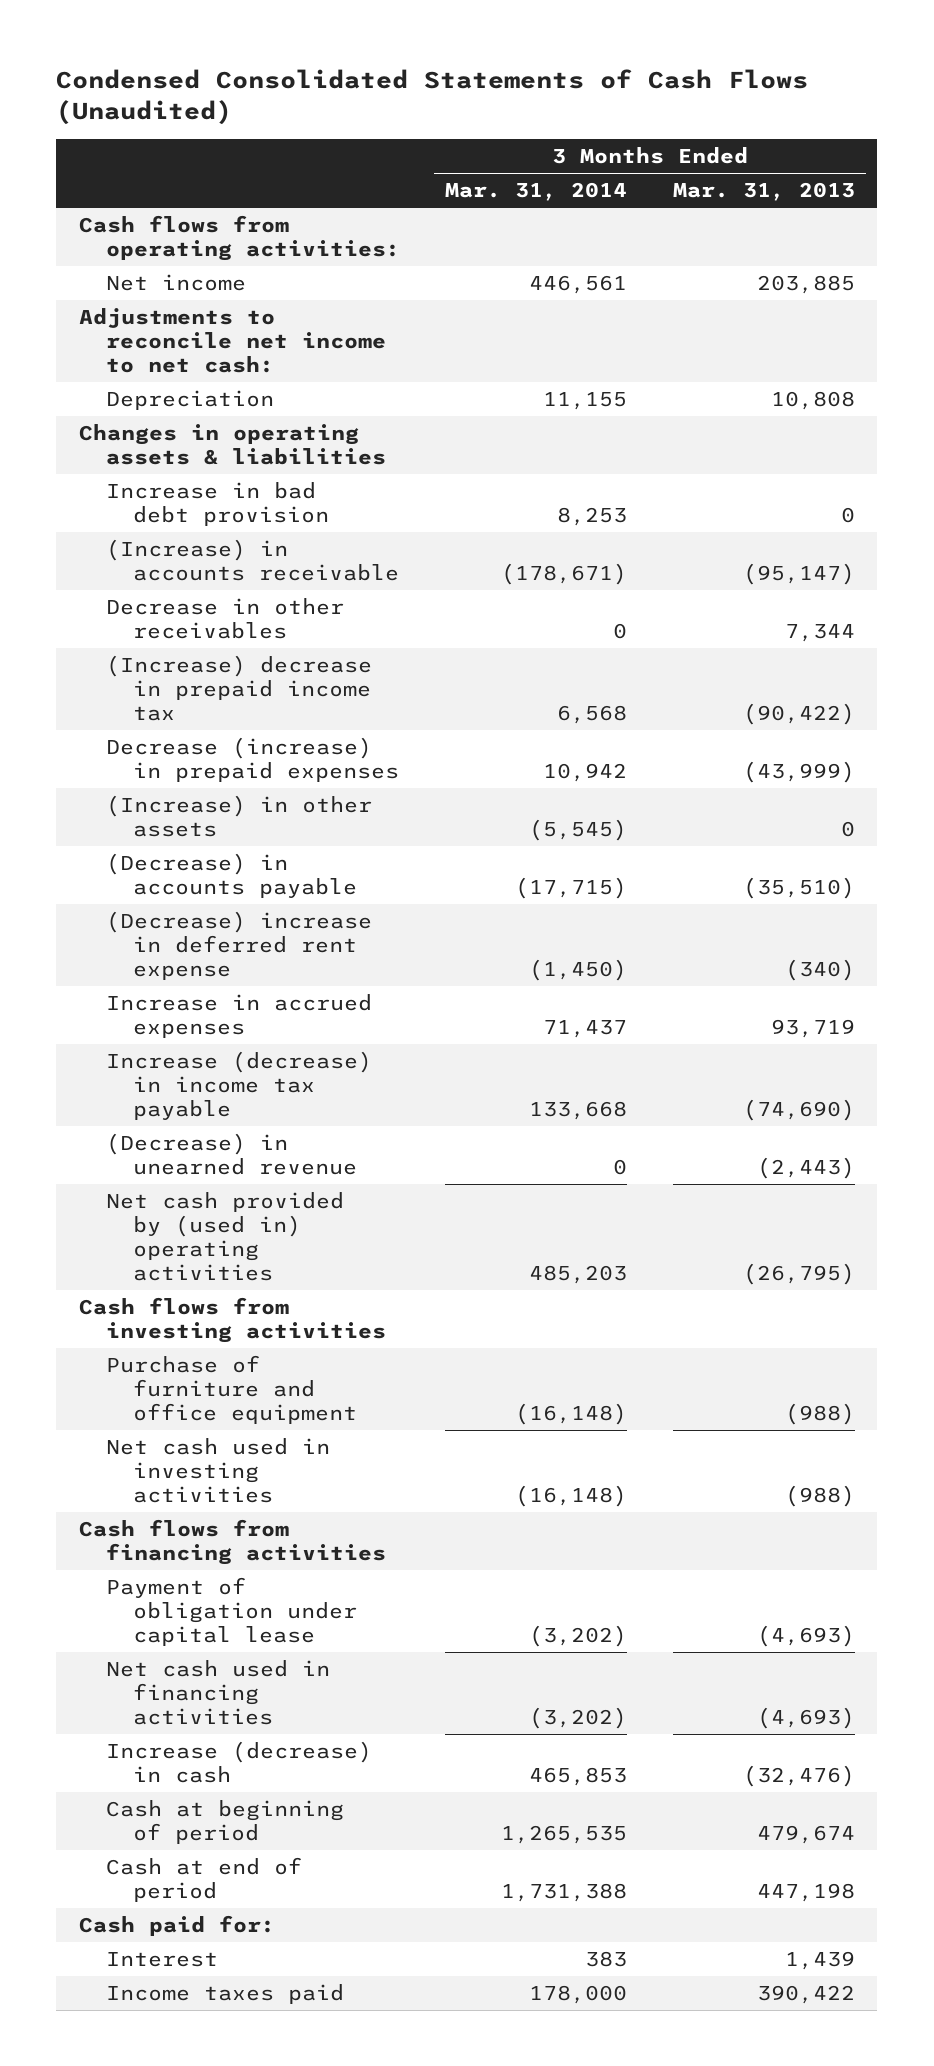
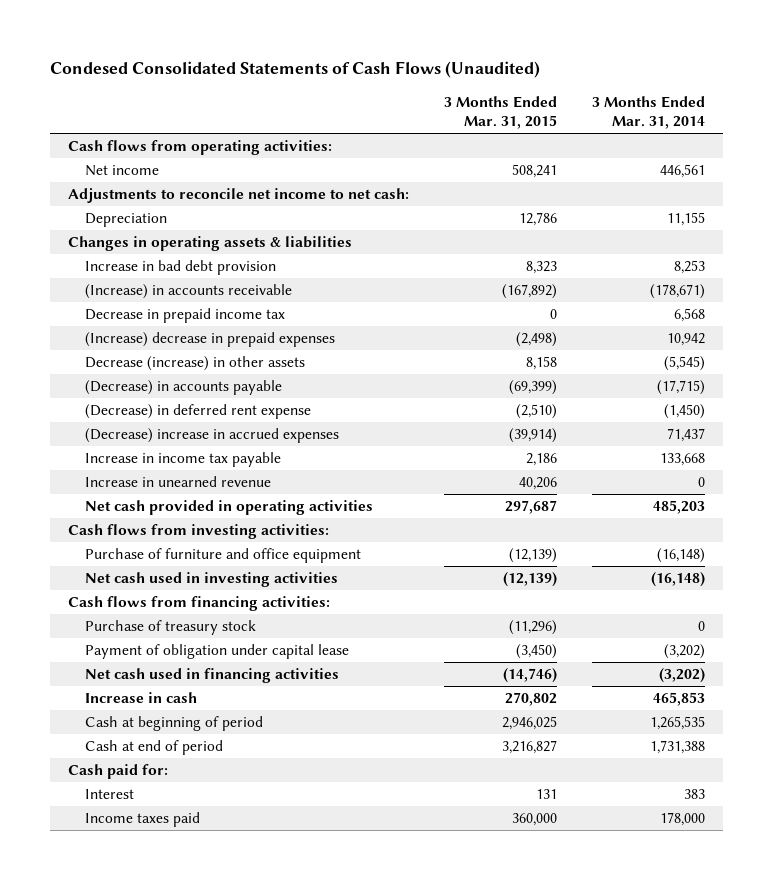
[56,68,809,125] Condensed Consolidated Statements of Cash Flows (Unaudited) -> [50,61,541,79] Condesed Consolidated Statements of Cash Flows (Unaudited)
[672,182,855,202] Mar. 31, 2013 -> none
none -> [443,95,557,130] 3 Months Ended Mar. 31, 2015
[106,598,345,640] Decrease in other receivables -> none
[106,655,373,722] (Increase) decrease in prepaid income tax -> [84,308,285,324] Decrease in prepaid income tax
[106,737,400,783] Decrease (increase) in prepaid expenses -> [84,332,335,348] (Increase) decrease in prepaid expenses
[106,795,373,838] (Increase) in other assets -> [84,356,305,372] Decrease (increase) in other assets
[106,911,373,981] (Decrease) increase in deferred rent expense -> [84,404,311,420] (Decrease) in deferred rent expense
[106,994,373,1039] Increase in accrued expenses -> [84,428,339,444] (Decrease) increase in accrued expenses
[106,1051,373,1121] Increase (decrease) in income tax payable -> [84,452,281,468] Increase in income tax payable
[106,1133,358,1176] (Decrease) in unearned revenue -> [84,476,271,488] Increase in unearned revenue
[106,1192,345,1281] Net cash provided by (used in) operating activities -> [84,500,373,516] Net cash provided in operating activities
[79,1297,387,1344] Cash flows from investing activities -> [67,524,329,540] Cash flows from investing activities:
[79,1519,387,1566] Cash flows from financing activities -> [67,596,330,612] Cash flows from financing activities:
none -> [84,620,256,636] Purchase of treasury stock
[106,1741,373,1784] Increase (decrease) in cash -> [84,692,197,704] Increase in cash

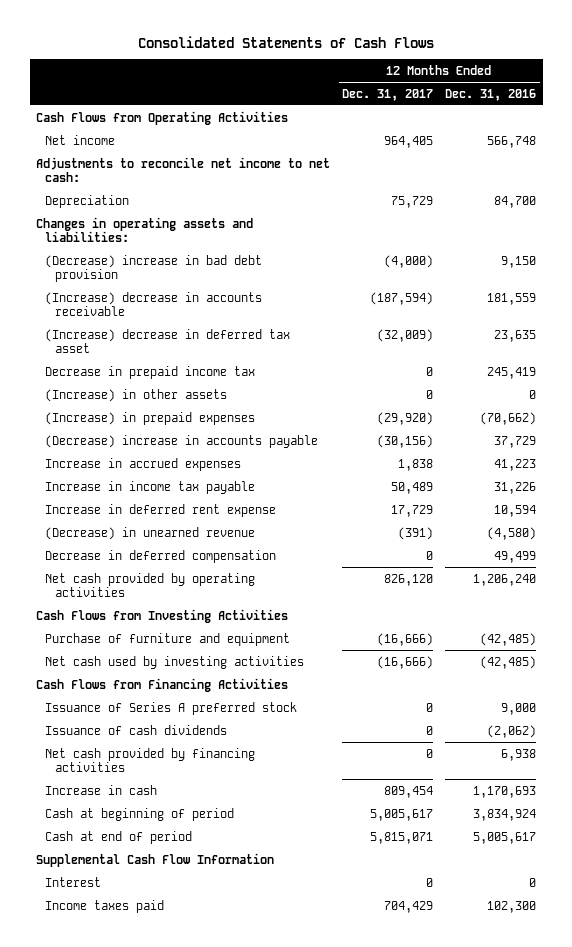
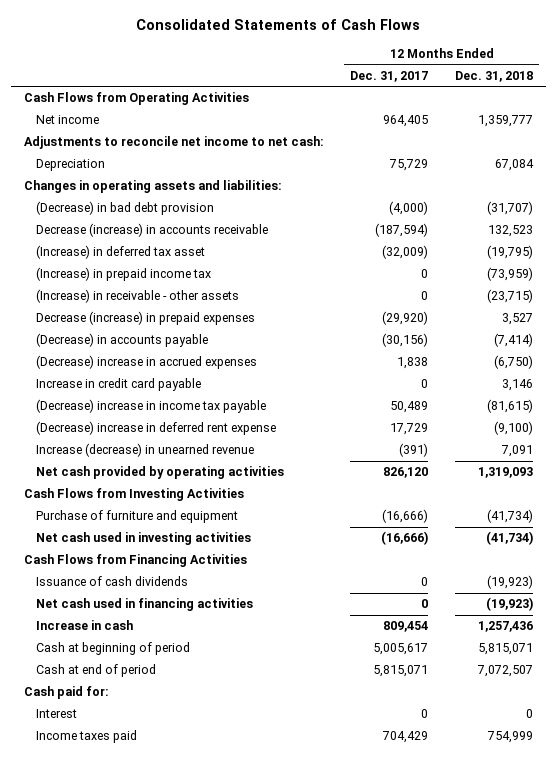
[445,88,537,101] Dec. 31, 2016 -> none
none -> [454,70,533,82] Dec. 31, 2018
[45,549,277,563] Decrease in deferred compensation -> none
[45,254,263,282] (Decrease) increase in bad debt provision -> [35,201,214,216] (Decrease) in bad debt provision
[45,291,263,316] (Increase) decrease in accounts receivable -> [35,223,268,238] Decrease (increase) in accounts receivable
[45,328,291,353] (Increase) decrease in deferred tax asset -> [35,245,205,260] (Increase) in deferred tax asset
[45,365,256,379] Decrease in prepaid income tax -> [35,267,211,282] (Increase) in prepaid income tax
[45,388,228,402] (Increase) in other assets -> [35,289,239,304] (Increase) in receivable - other assets
[45,411,256,425] (Increase) in prepaid expenses -> [35,311,255,326] Decrease (increase) in prepaid expenses
[45,434,319,448] (Decrease) increase in accounts payable -> [35,333,208,348] (Decrease) in accounts payable
[45,457,242,471] Increase in accrued expenses -> [35,355,257,370] (Decrease) increase in accrued expenses
none -> [35,378,201,392] Increase in credit card payable
[45,480,256,494] Increase in income tax payable -> [35,399,266,414] (Decrease) increase in income tax payable
[45,503,277,517] Increase in deferred rent expense -> [35,421,276,436] (Decrease) increase in deferred rent expense
[45,526,256,540] (Decrease) in unearned revenue -> [35,443,254,458] Increase (decrease) in unearned revenue
[45,655,305,669] Net cash used by investing activities -> [35,532,251,546] Net cash used in investing activities
[45,701,298,715] Issuance of Series A preferred stock -> none
[45,747,256,772] Net cash provided by financing activities -> [35,598,253,612] Net cash used in financing activities
[35,852,274,867] Supplemental Cash Flow Information -> none
none -> [23,686,109,700] Cash paid for:

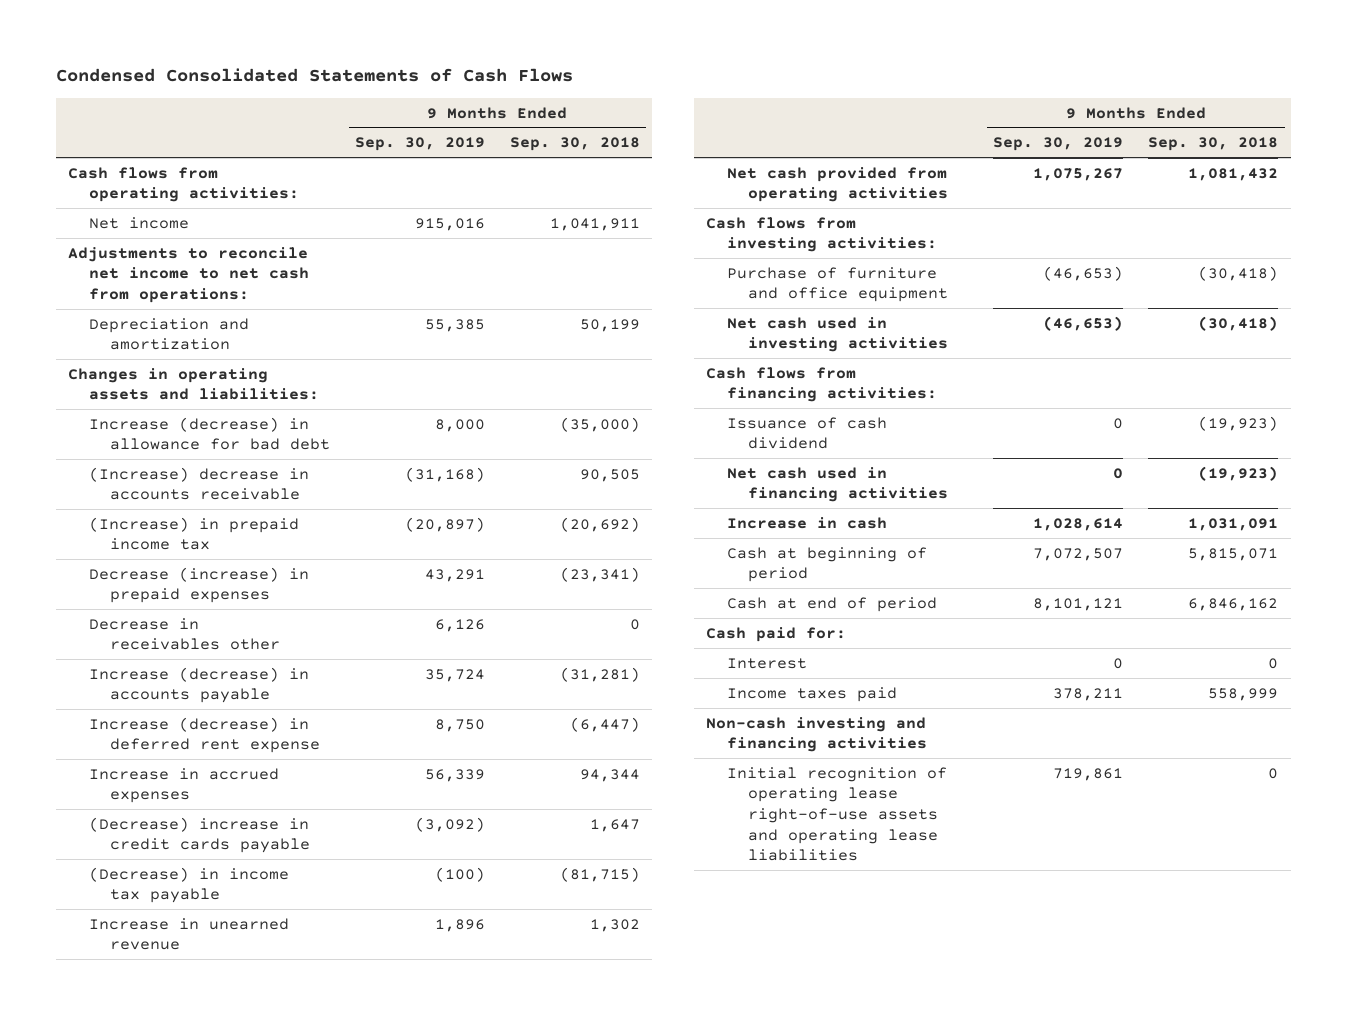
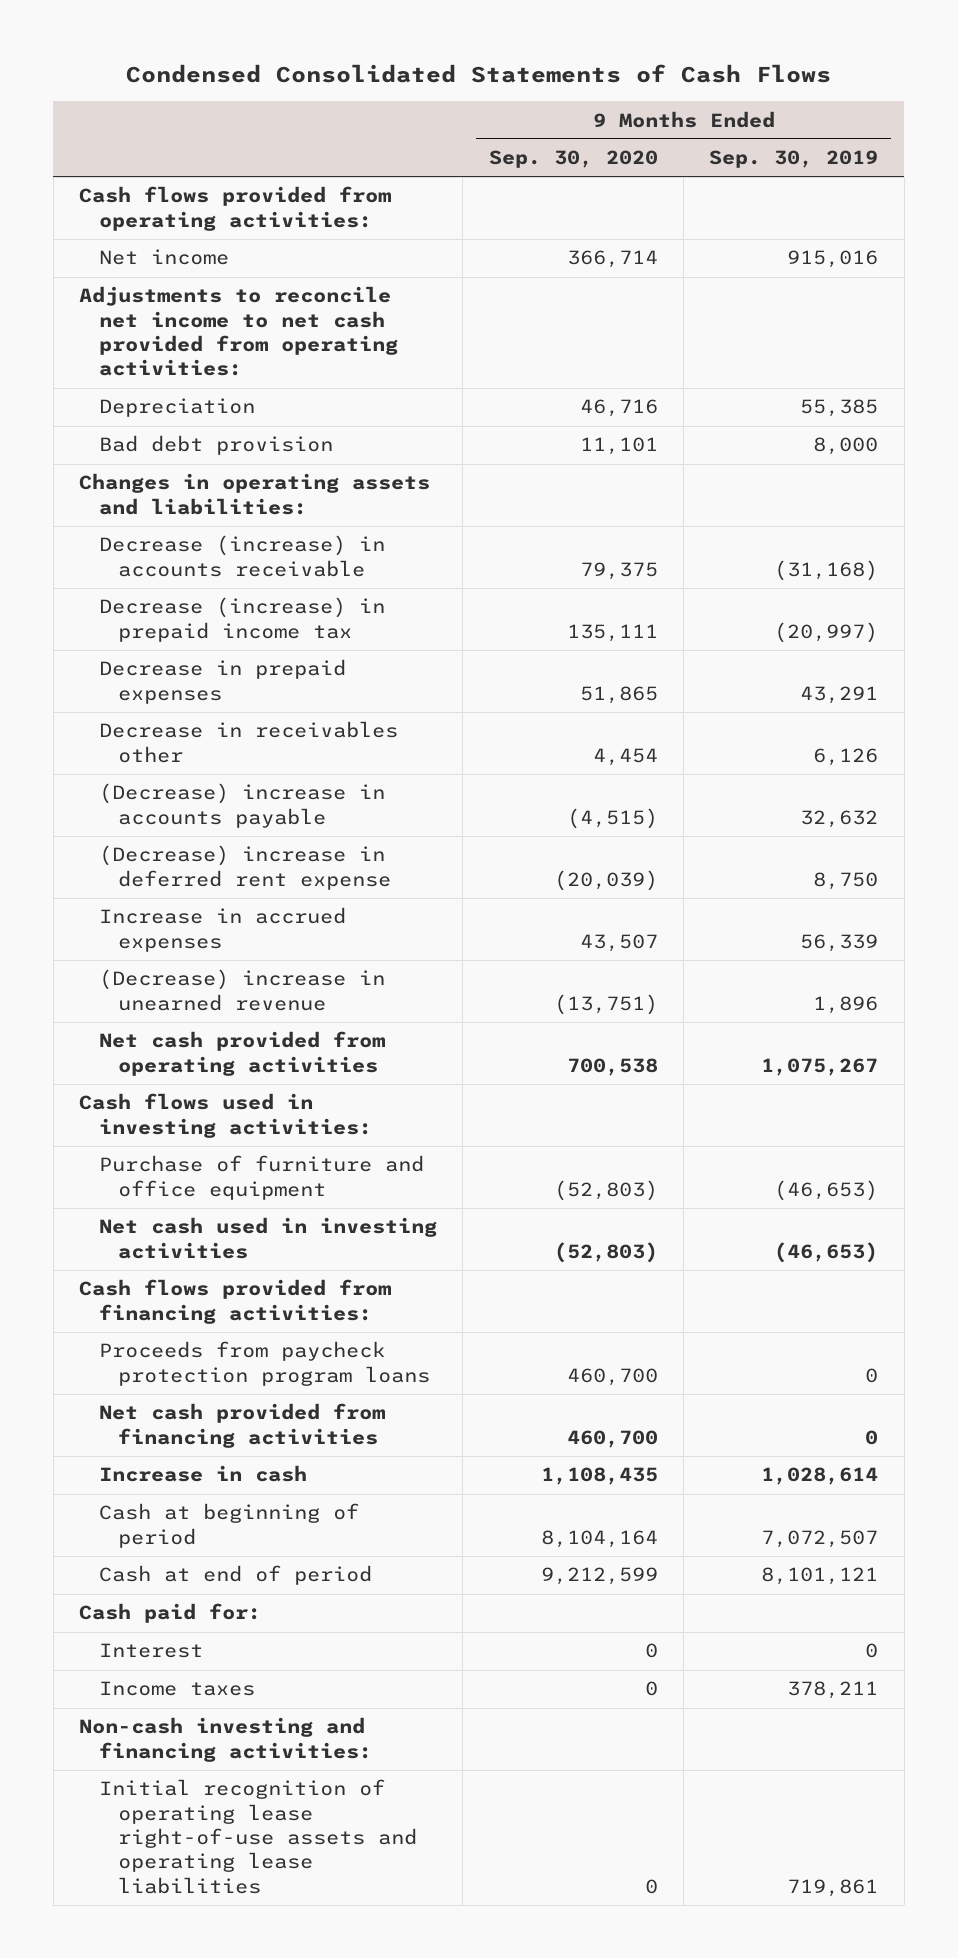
[509,137,640,152] Sep. 30, 2018 -> none
none -> [488,150,658,169] Sep. 30, 2020
[68,166,299,203] Cash flows from operating activities: -> [79,186,392,231] Cash flows provided from operating activities:
[68,246,309,304] Adjustments to reconcile net income to net cash from operations: -> [79,286,398,377] Adjustments to reconcile net income to net cash provided from operating activities:
[88,317,249,351] Depreciation and amortization -> [98,398,255,418] Depreciation
none -> [98,435,333,456] Bad debt provision
[88,416,330,451] Increase (decrease) in allowance for bad debt -> none
[88,466,309,501] (Increase) decrease in accounts receivable -> [98,535,385,577] Decrease (increase) in accounts receivable
[88,516,299,551] (Increase) in prepaid income tax -> [98,597,385,642] Decrease (increase) in prepaid income tax
[404,516,485,532] (20,897) -> [774,621,879,643] (20,997)
[88,566,309,604] Decrease (increase) in prepaid expenses -> [98,659,346,704] Decrease in prepaid expenses
[88,666,309,704] Increase (decrease) in accounts payable -> [98,783,385,828] (Decrease) increase in accounts payable
[424,668,485,682] 35,724 -> [800,809,879,828] 32,632
[88,716,320,754] Increase (decrease) in deferred rent expense -> [98,845,392,890] (Decrease) increase in deferred rent expense
[88,816,310,854] (Decrease) increase in credit cards payable -> none
[88,866,289,904] (Decrease) in income tax payable -> none
[88,917,289,951] Increase in unearned revenue -> [98,969,385,1011] (Decrease) increase in unearned revenue
[706,216,938,253] Cash flows from investing activities: -> [79,1093,372,1138] Cash flows used in investing activities:
[727,416,888,450] Issuance of cash dividend -> none
[706,366,938,403] Cash flows from financing activities: -> [79,1279,392,1324] Cash flows provided from financing activities:
none -> [98,1341,431,1386] Proceeds from paycheck protection program loans
[727,466,949,503] Net cash used in financing activities -> [98,1403,385,1448] Net cash provided from financing activities
[727,686,898,702] Income taxes paid -> [98,1681,255,1697] Income taxes
[706,716,928,753] Non-cash investing and financing activities -> [79,1717,372,1762] Non-cash investing and financing activities:

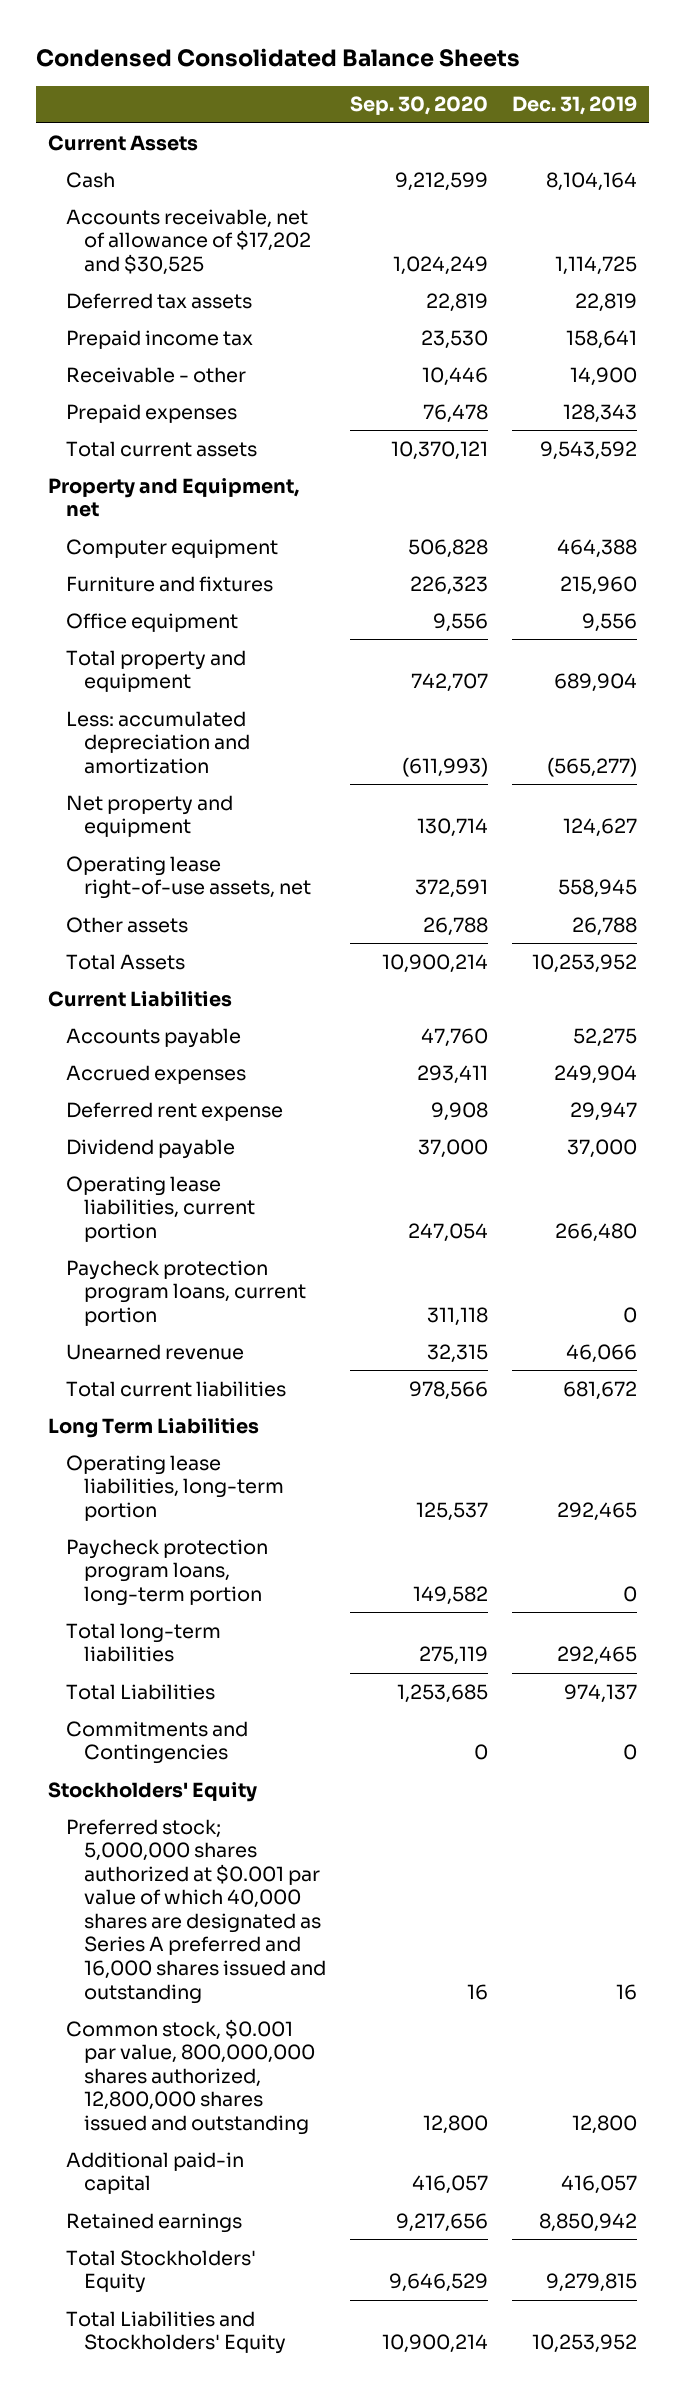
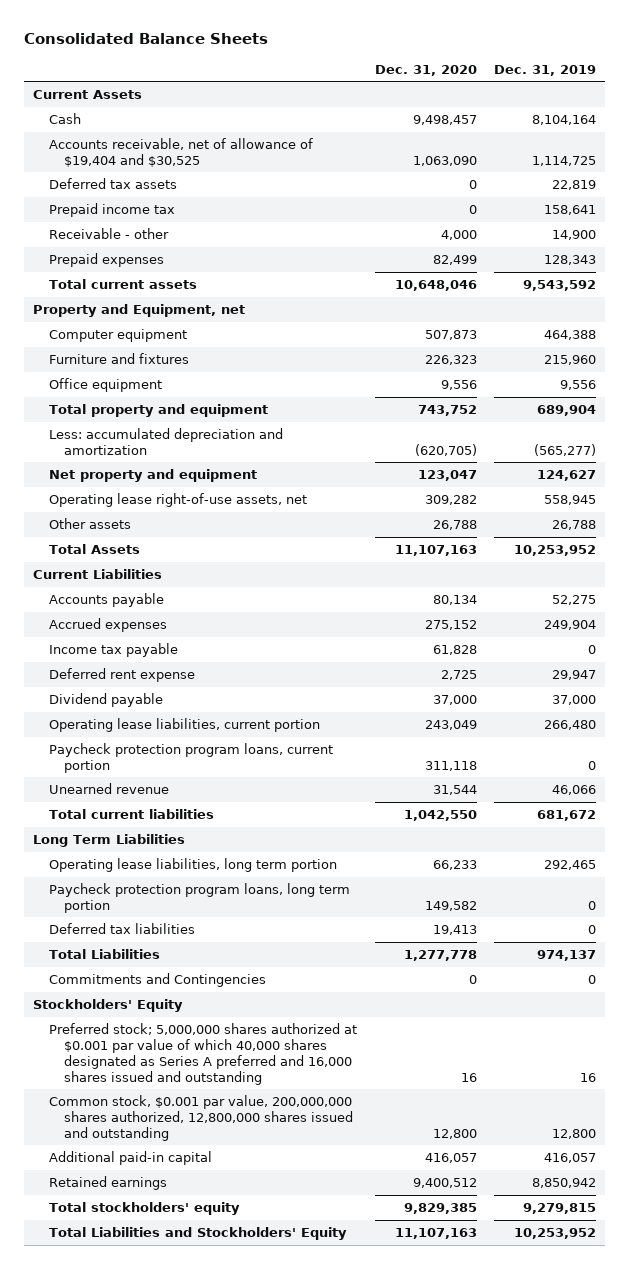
[35,48,520,68] Condensed Consolidated Balance Sheets -> [24,33,269,45] Consolidated Balance Sheets
[349,96,488,116] Sep. 30, 2020 -> none
none -> [374,64,477,76] Dec. 31, 2020
[65,208,311,275] Accounts receivable, net of allowance of $17,202 and $30,525 -> [48,137,313,167] Accounts receivable, net of allowance of $19,404 and $30,525
none -> [48,642,178,657] Income tax payable
[65,1622,221,1663] Total long-term liabilities -> none
[65,1454,284,1521] Operating lease liabilities, long-term portion -> [48,857,337,872] Operating lease liabilities, long term portion
[65,1538,268,1606] Paycheck protection program loans, long-term portion -> [48,882,350,913] Paycheck protection program loans, long term portion
none -> [48,922,195,934] Deferred tax liabilities
[65,1818,326,2004] Preferred stock; 5,000,000 shares authorized at $0.001 par value of which 40,000 shares are designated as Series A preferred and 16,000 shares issued and outstanding -> [48,1022,357,1085] Preferred stock; 5,000,000 shares authorized at $0.001 par value of which 40,000 shares designated as Series A preferred and 16,000 shares issued and outstanding
[65,2018,315,2135] Common stock, $0.001 par value, 800,000,000 shares authorized, 12,800,000 shares issued and outstanding -> [48,1094,354,1141] Common stock, $0.001 par value, 200,000,000 shares authorized, 12,800,000 shares issued and outstanding
[65,2249,256,2294] Total Stockholders' Equity -> [48,1201,240,1215] Total stockholders' equity

